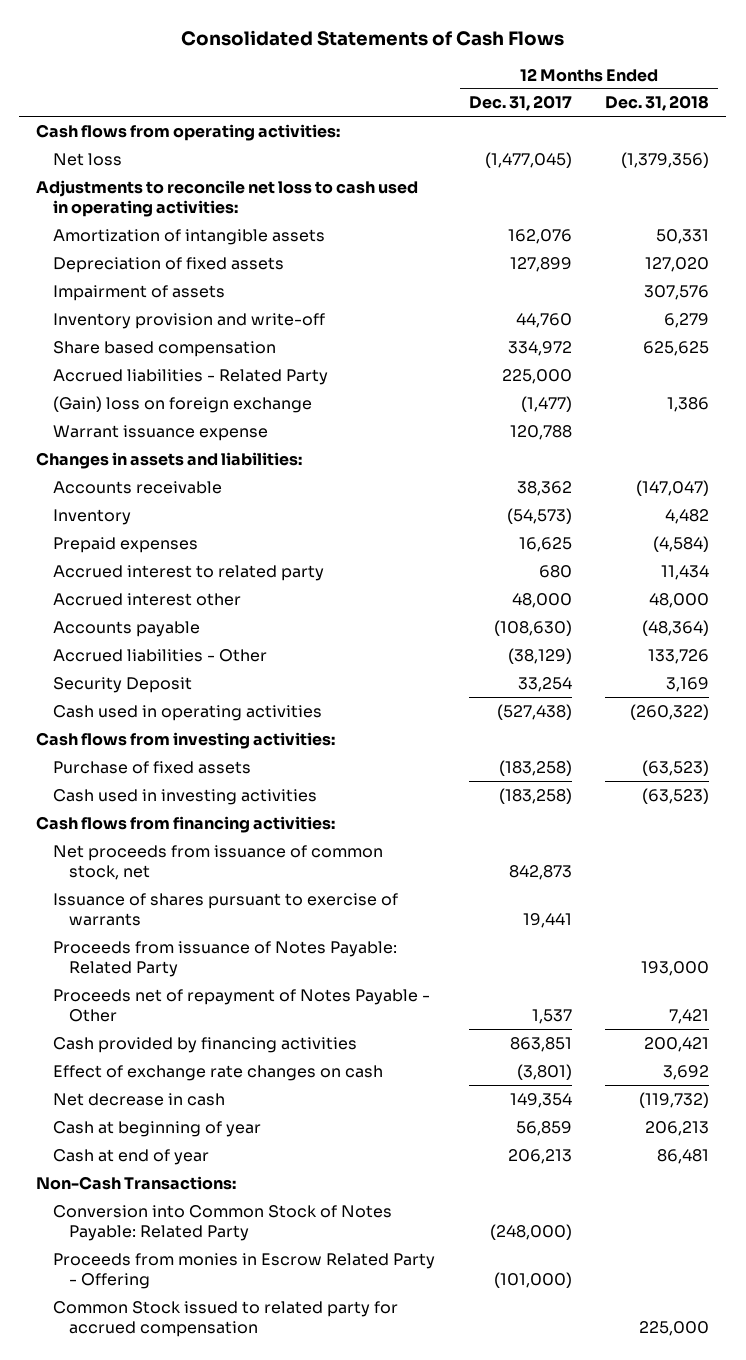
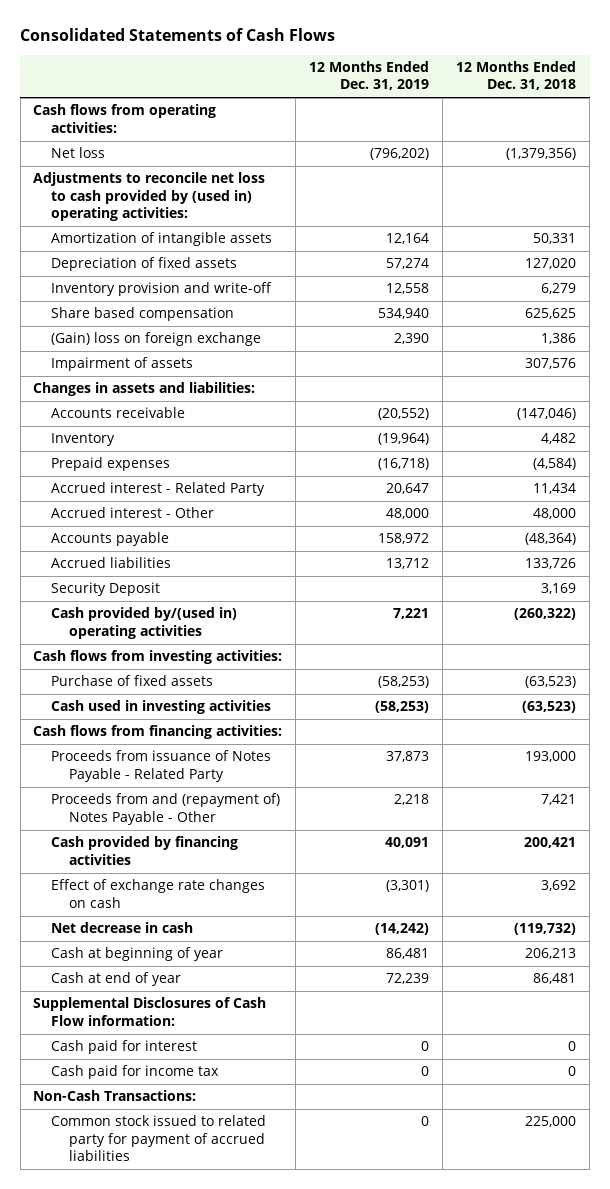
[468,95,572,112] Dec. 31, 2017 -> none
none -> [309,61,430,91] 12 Months Ended Dec. 31, 2019
[36,179,419,217] Adjustments to reconcile net loss to cash used in operating activities: -> [33,172,266,222] Adjustments to reconcile net loss to cash provided by (used in) operating activities:
[52,368,328,385] Accrued liabilities - Related Party -> none
[52,424,268,441] Warrant issuance expense -> none
[52,284,225,301] Impairment of assets -> [51,357,194,372] Impairment of assets
[636,479,710,496] (147,047) -> [517,408,577,421] (147,046)
[52,564,324,581] Accrued interest to related party -> [51,482,266,497] Accrued interest - Related Party
[52,592,241,606] Accrued interest other -> [51,507,215,519] Accrued interest - Other
[52,648,267,662] Accrued liabilities - Other -> [51,557,172,569] Accrued liabilities
[52,704,322,721] Cash used in operating activities -> [51,607,238,639] Cash provided by/(used in) operating activities
[52,844,383,880] Net proceeds from issuance of common stock, net -> none
[52,892,398,926] Issuance of shares pursuant to exercise of warrants -> none
[52,940,397,977] Proceeds from issuance of Notes Payable: Related Party -> [51,750,272,782] Proceeds from issuance of Notes Payable - Related Party
[52,988,430,1022] Proceeds net of repayment of Notes Payable - Other -> [51,793,281,825] Proceeds from and (repayment of) Notes Payable - Other
none -> [33,997,267,1026] Supplemental Disclosures of Cash Flow information:
none -> [51,1040,198,1055] Cash paid for interest
none -> [51,1065,220,1080] Cash paid for income tax
[52,1204,392,1241] Conversion into Common Stock of Notes Payable: Related Party -> none
[52,1252,435,1289] Proceeds from monies in Escrow Related Party - Offering -> none
[52,1300,398,1337] Common Stock issued to related party for accrued compensation -> [51,1115,267,1162] Common stock issued to related party for payment of accrued liabilities

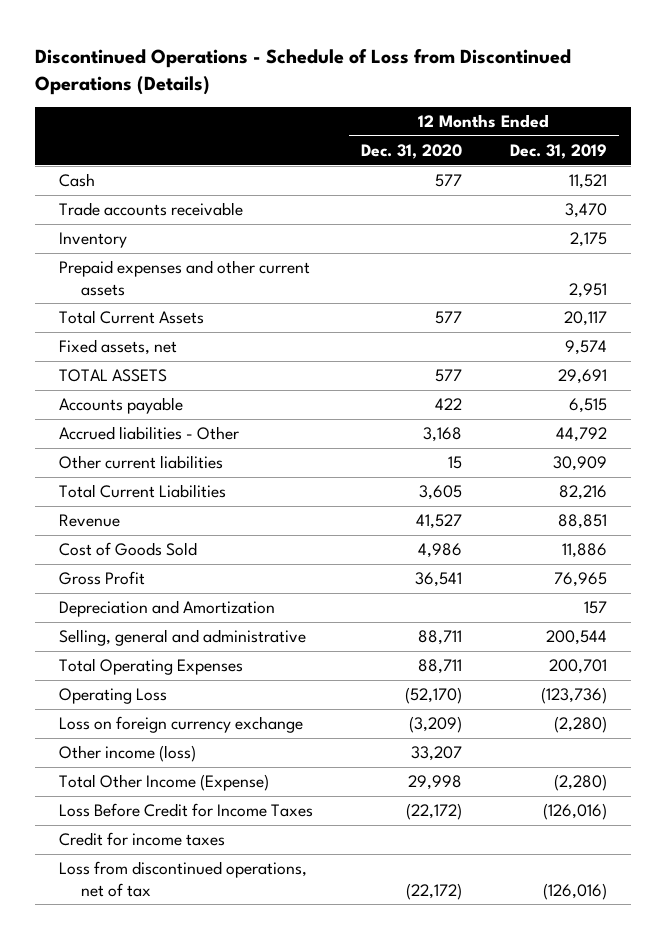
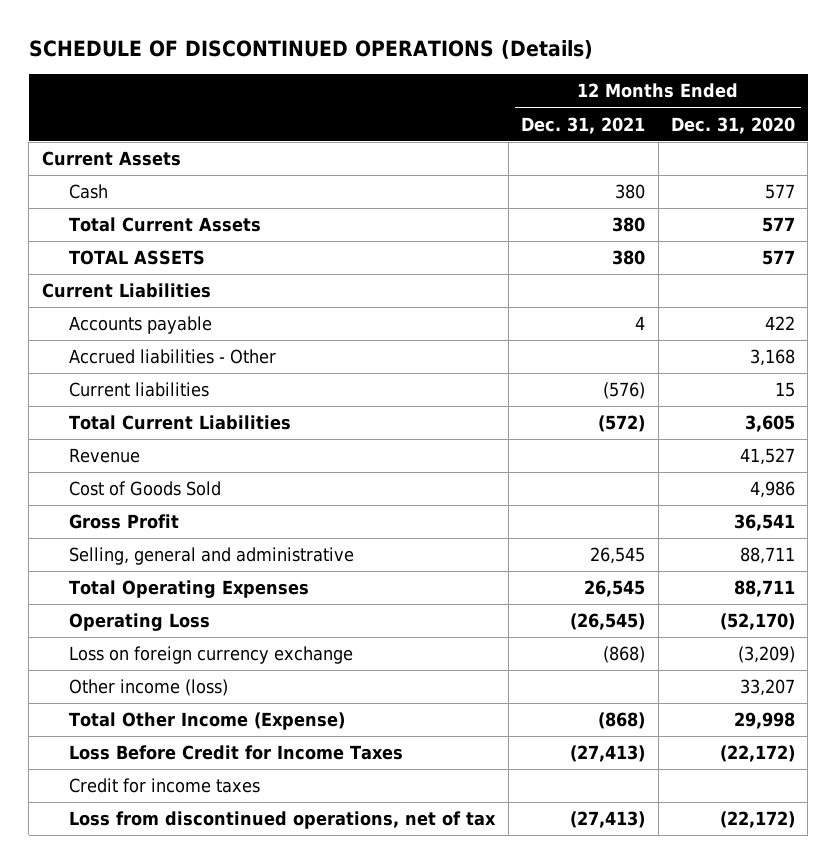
[35,48,572,95] Discontinued Operations - Schedule of Loss from Discontinued Operations (Details) -> [28,40,593,60] SCHEDULE OF DISCONTINUED OPERATIONS (Details)
[510,143,608,159] Dec. 31, 2019 -> none
none -> [521,116,646,134] Dec. 31, 2021
none -> [41,151,181,167] Current Assets
[59,202,244,217] Trade accounts receivable -> none
[59,232,128,249] Inventory -> none
[59,260,311,296] Prepaid expenses and other current assets -> none
[59,339,178,356] Fixed assets, net -> none
none -> [41,283,211,299] Current Liabilities
[59,455,224,470] Other current liabilities -> [69,382,210,398] Current liabilities
[59,600,276,618] Depreciation and Amortization -> none

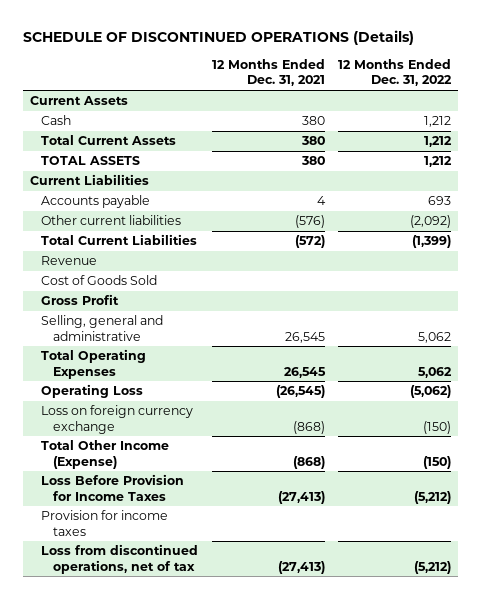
[670,116,795,134] Dec. 31, 2020 -> none
none -> [338,58,453,87] 12 Months Ended Dec. 31, 2022
[69,349,277,365] Accrued liabilities - Other -> none
[69,382,210,398] Current liabilities -> [41,215,182,226] Other current liabilities
[69,679,229,697] Other income (loss) -> none
[69,745,404,761] Loss Before Credit for Income Taxes -> [41,474,185,501] Loss Before Provision for Income Taxes
[69,778,261,794] Credit for income taxes -> [41,510,169,536] Provision for income taxes

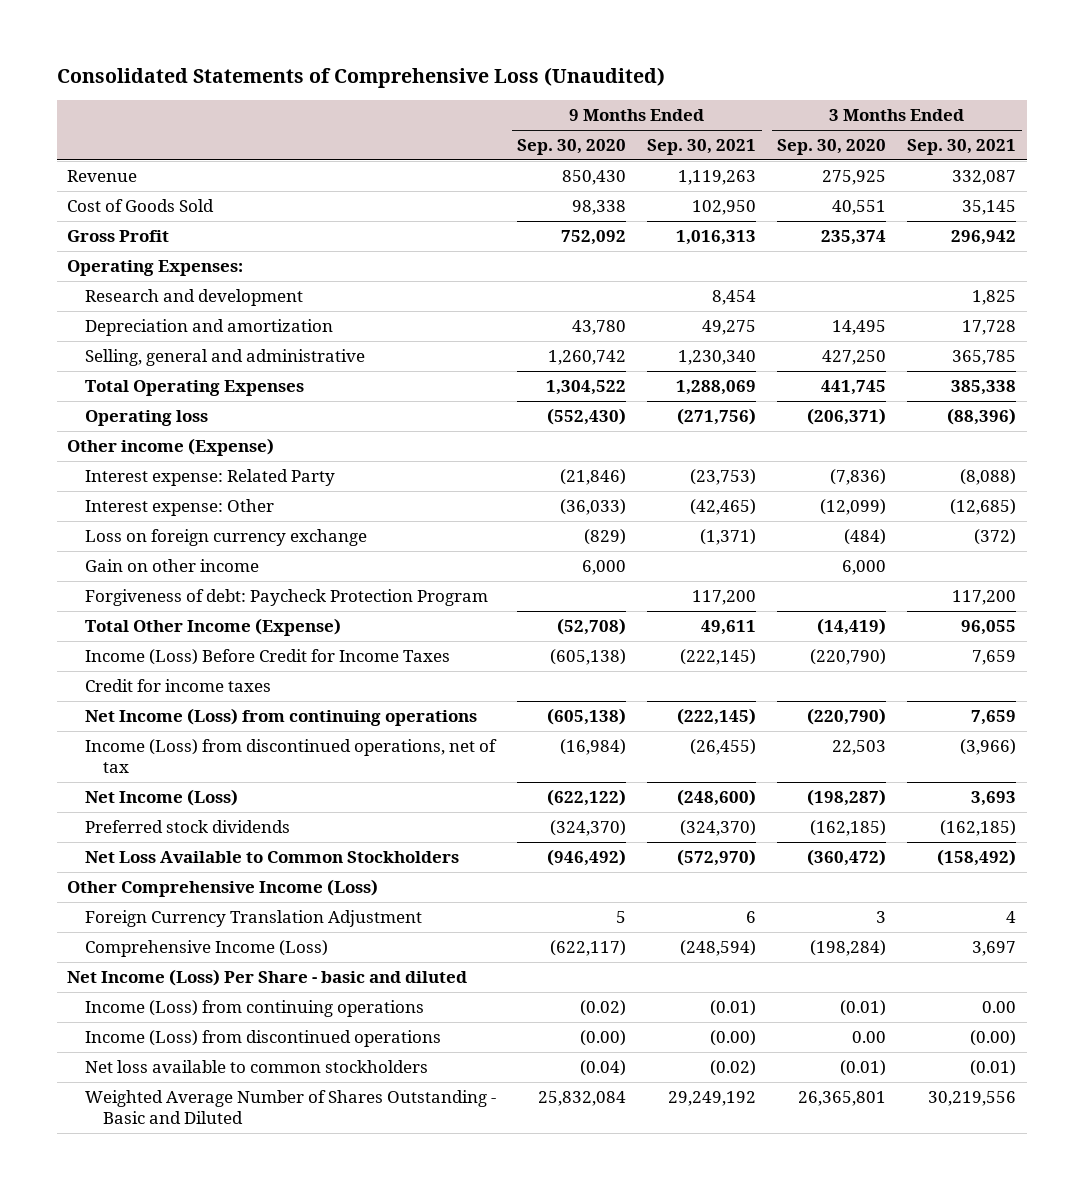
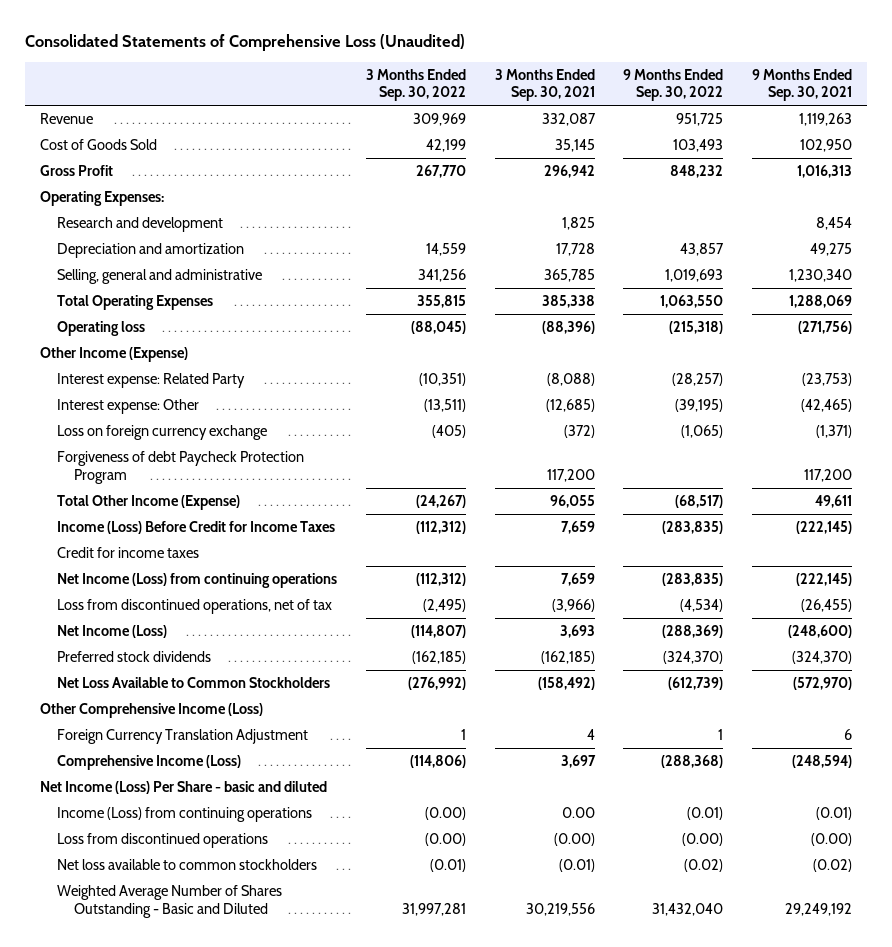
[517,139,627,156] Sep. 30, 2020 -> none
[777,139,887,156] Sep. 30, 2020 -> none
none -> [365,68,466,102] 3 Months Ended Sep. 30, 2022
none -> [623,68,724,102] 9 Months Ended Sep. 30, 2022
[67,438,275,457] Other income (Expense) -> [39,347,188,363] Other Income (Expense)
[85,559,260,573] Gain on other income -> none
[85,589,489,607] Forgiveness of debt: Paycheck Protection Program -> [56,451,304,484] Forgiveness of debt Paycheck Protection Program
[85,739,498,773] Income (Loss) from discontinued operations, net of tax -> [56,599,332,615] Loss from discontinued operations, net of tax
[85,1030,442,1048] Income (Loss) from discontinued operations -> [56,833,268,849] Loss from discontinued operations

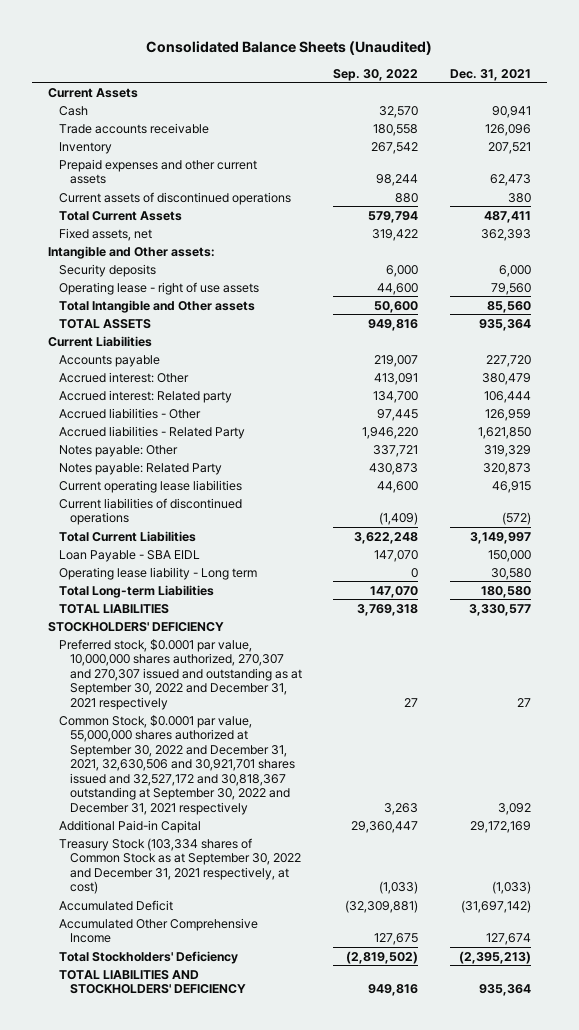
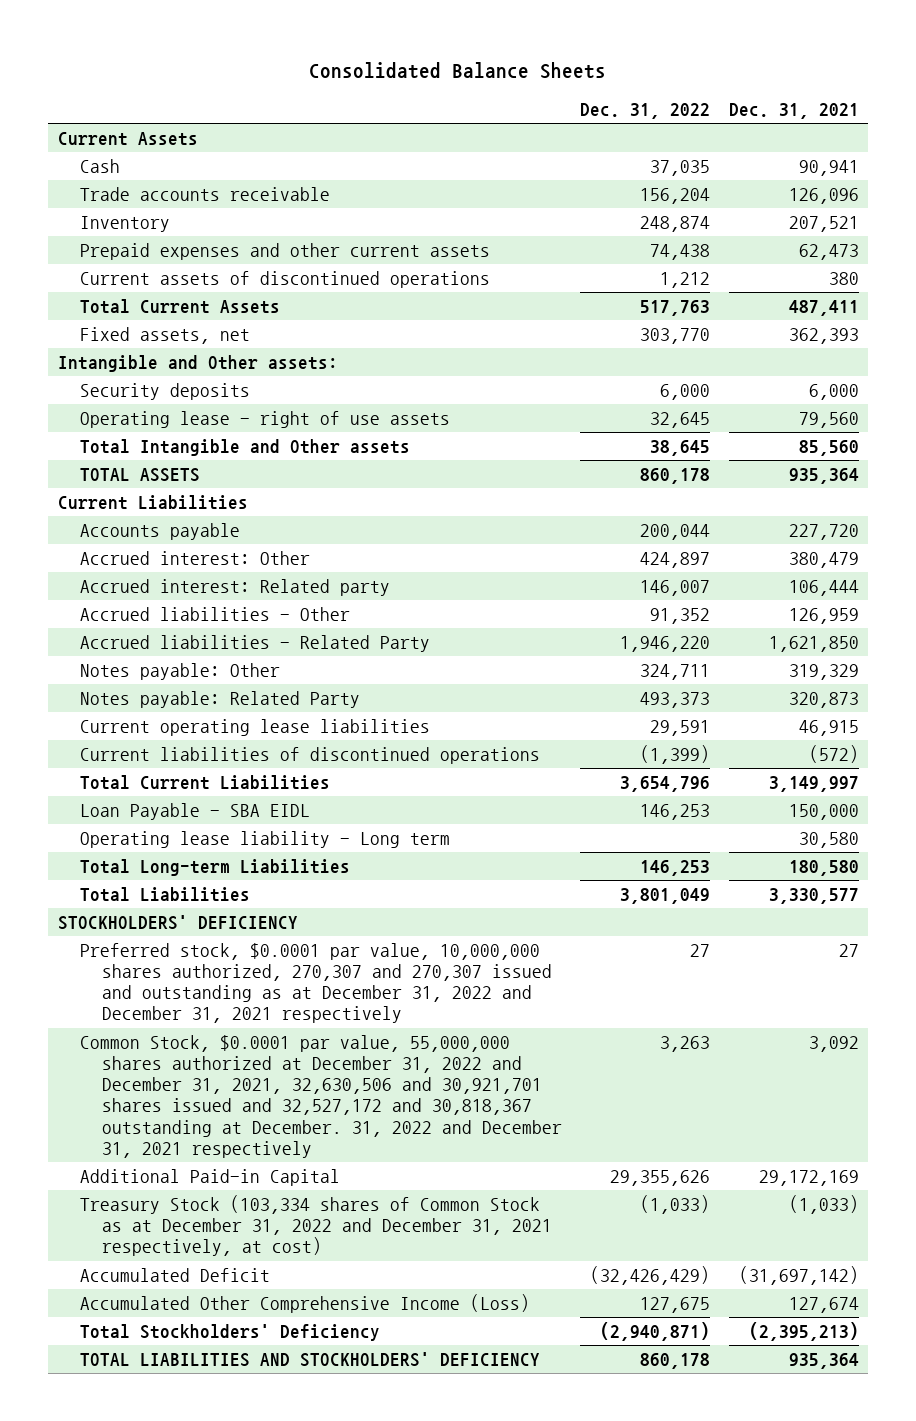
[146,40,433,55] Consolidated Balance Sheets (Unaudited) -> [309,61,607,79] Consolidated Balance Sheets
[333,68,419,81] Sep. 30, 2022 -> none
none -> [580,103,711,120] Dec. 31, 2022
[58,603,169,614] TOTAL LIABILITIES -> [79,887,250,903] Total Liabilities
[58,638,302,710] Preferred stock, $0.0001 par value, 10,000,000 shares authorized, 270,307 and 270,307 issued and outstanding as at September 30, 2022 and December 31, 2021 respectively -> [79,943,552,1024] Preferred stock, $0.0001 par value, 10,000,000 shares authorized, 270,307 and 270,307 issued and outstanding as at December 31, 2022 and December 31, 2021 respectively
[58,714,295,815] Common Stock, $0.0001 par value, 55,000,000 shares authorized at September 30, 2022 and December 31, 2021, 32,630,506 and 30,921,701 shares issued and 32,527,172 and 30,818,367 outstanding at September 30, 2022 and December 31, 2021 respectively -> [79,1035,562,1158] Common Stock, $0.0001 par value, 55,000,000 shares authorized at December 31, 2022 and December 31, 2021, 32,630,506 and 30,921,701 shares issued and 32,527,172 and 30,818,367 outstanding at December. 31, 2022 and December 31, 2021 respectively
[58,837,301,895] Treasury Stock (103,334 shares of Common Stock as at September 30, 2022 and December 31, 2021 respectively, at cost) -> [79,1195,552,1257] Treasury Stock (103,334 shares of Common Stock as at December 31, 2022 and December 31, 2021 respectively, at cost)
[58,917,258,944] Accumulated Other Comprehensive Income -> [79,1294,530,1314] Accumulated Other Comprehensive Income (Loss)

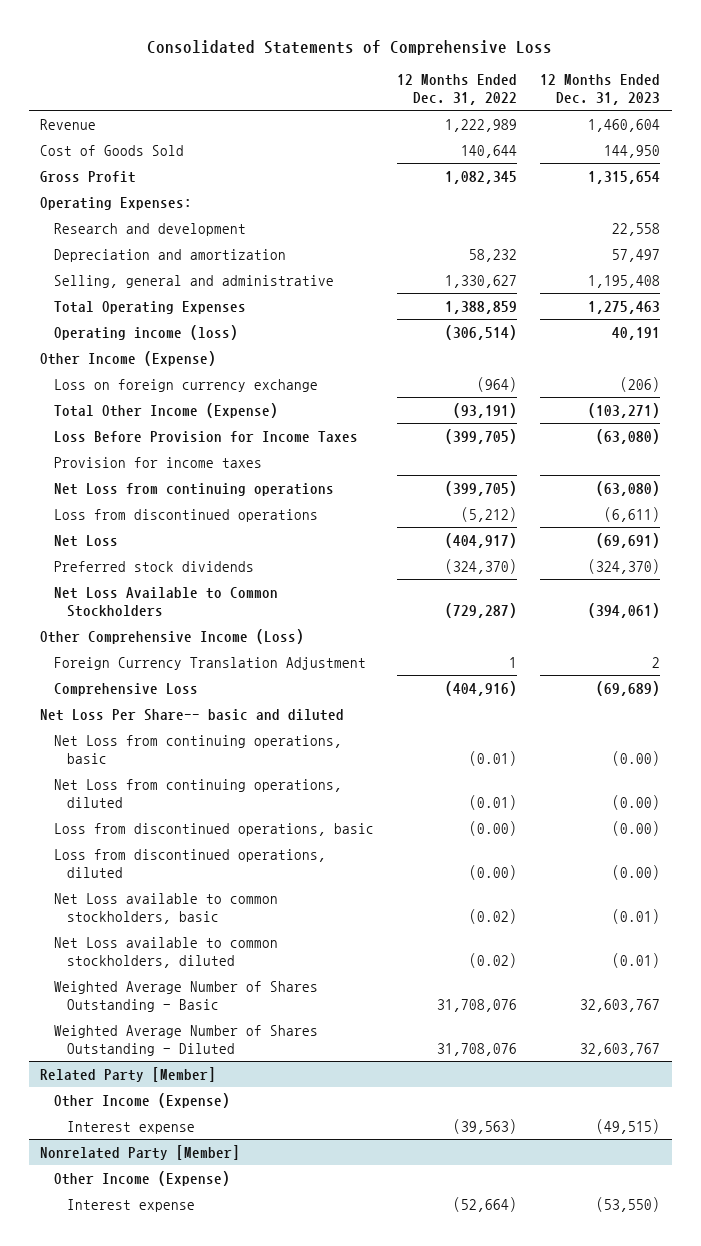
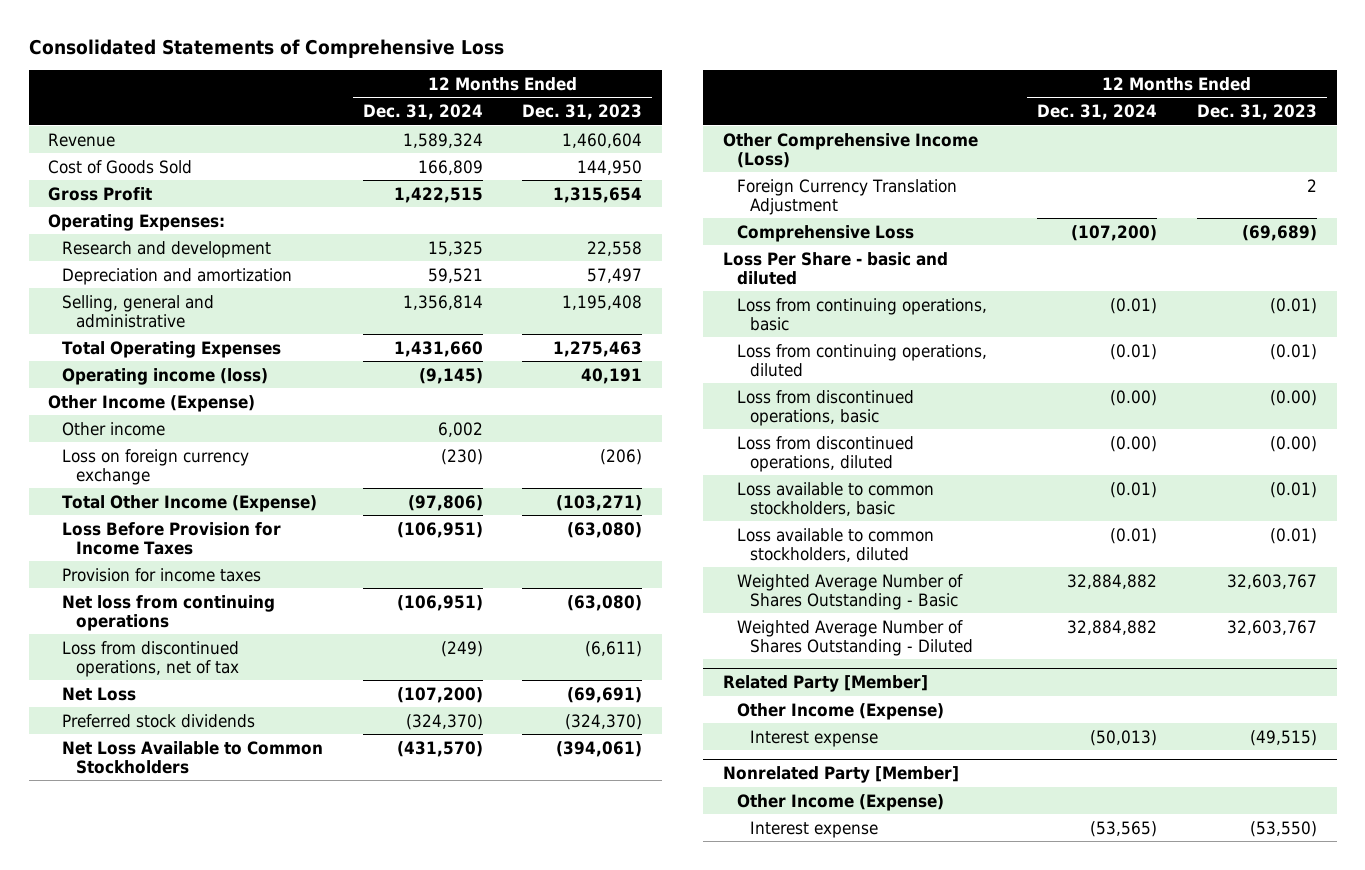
[397,73,518,105] 12 Months Ended Dec. 31, 2022 -> none
none -> [362,104,483,121] Dec. 31, 2024
none -> [62,421,166,436] Other income
[53,482,334,496] Net Loss from continuing operations -> [62,594,276,631] Net loss from continuing operations
[53,508,318,522] Loss from discontinued operations -> [62,640,240,677] Loss from discontinued operations, net of tax
[40,708,345,721] Net Loss Per Share-- basic and diluted -> [722,251,948,285] Loss Per Share - basic and diluted
[53,734,342,764] Net Loss from continuing operations, basic -> [736,297,987,331] Loss from continuing operations, basic
[612,750,661,766] (0.00) -> [1269,297,1317,314] (0.01)
[53,778,342,808] Net Loss from continuing operations, diluted -> [736,343,987,377] Loss from continuing operations, diluted
[612,794,661,810] (0.00) -> [1269,343,1317,360] (0.01)
[53,892,278,924] Net Loss available to common stockholders, basic -> [736,481,934,516] Loss available to common stockholders, basic
[53,936,278,968] Net Loss available to common stockholders, diluted -> [736,527,934,562] Loss available to common stockholders, diluted

